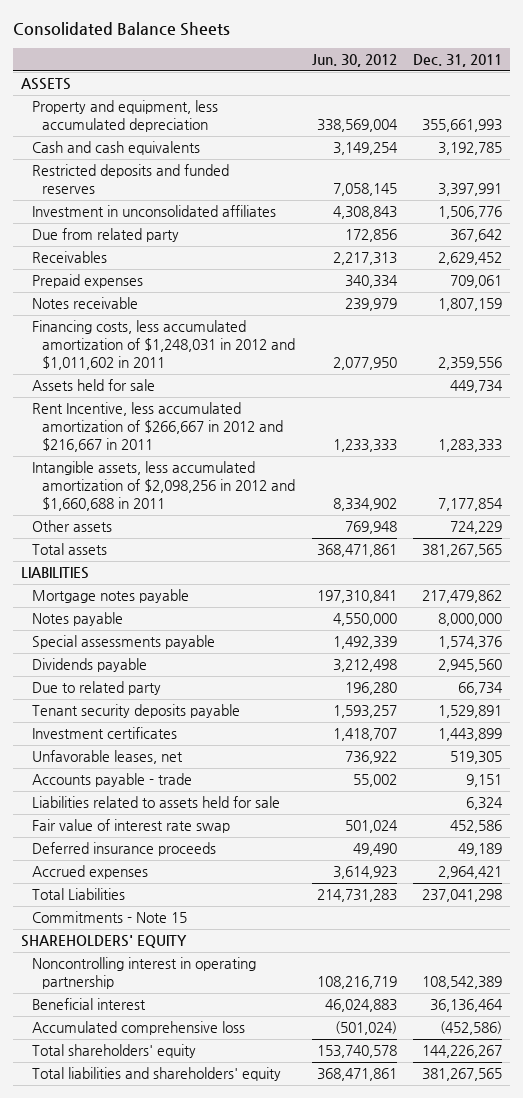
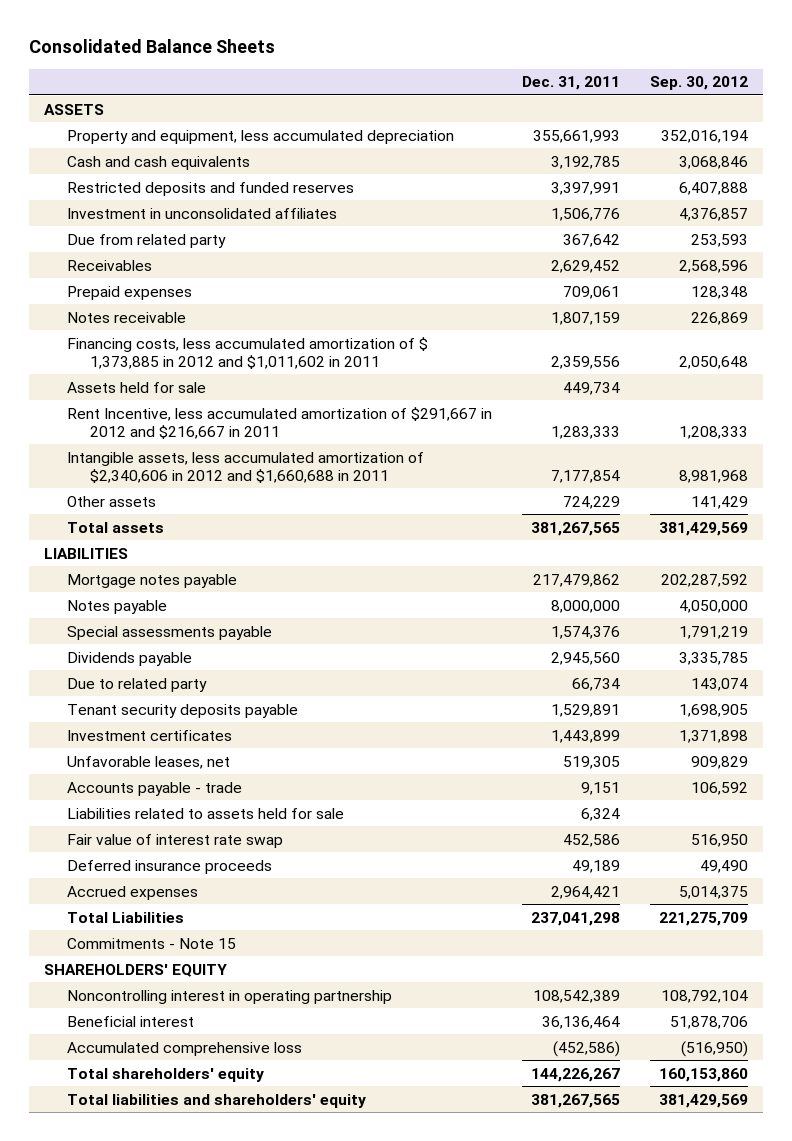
[311,54,397,68] Jun. 30, 2012 -> none
none -> [649,76,748,91] Sep. 30, 2012
[31,320,296,371] Financing costs, less accumulated amortization of $1,248,031 in 2012 and $1,011,602 in 2011 -> [66,336,428,369] Financing costs, less accumulated amortization of $ 1,373,885 in 2012 and $1,011,602 in 2011
[31,402,284,453] Rent Incentive, less accumulated amortization of $266,667 in 2012 and $216,667 in 2011 -> [66,406,492,439] Rent Incentive, less accumulated amortization of $291,667 in 2012 and $216,667 in 2011
[31,461,296,512] Intangible assets, less accumulated amortization of $2,098,256 in 2012 and $1,660,688 in 2011 -> [66,451,424,483] Intangible assets, less accumulated amortization of $2,340,606 in 2012 and $1,660,688 in 2011

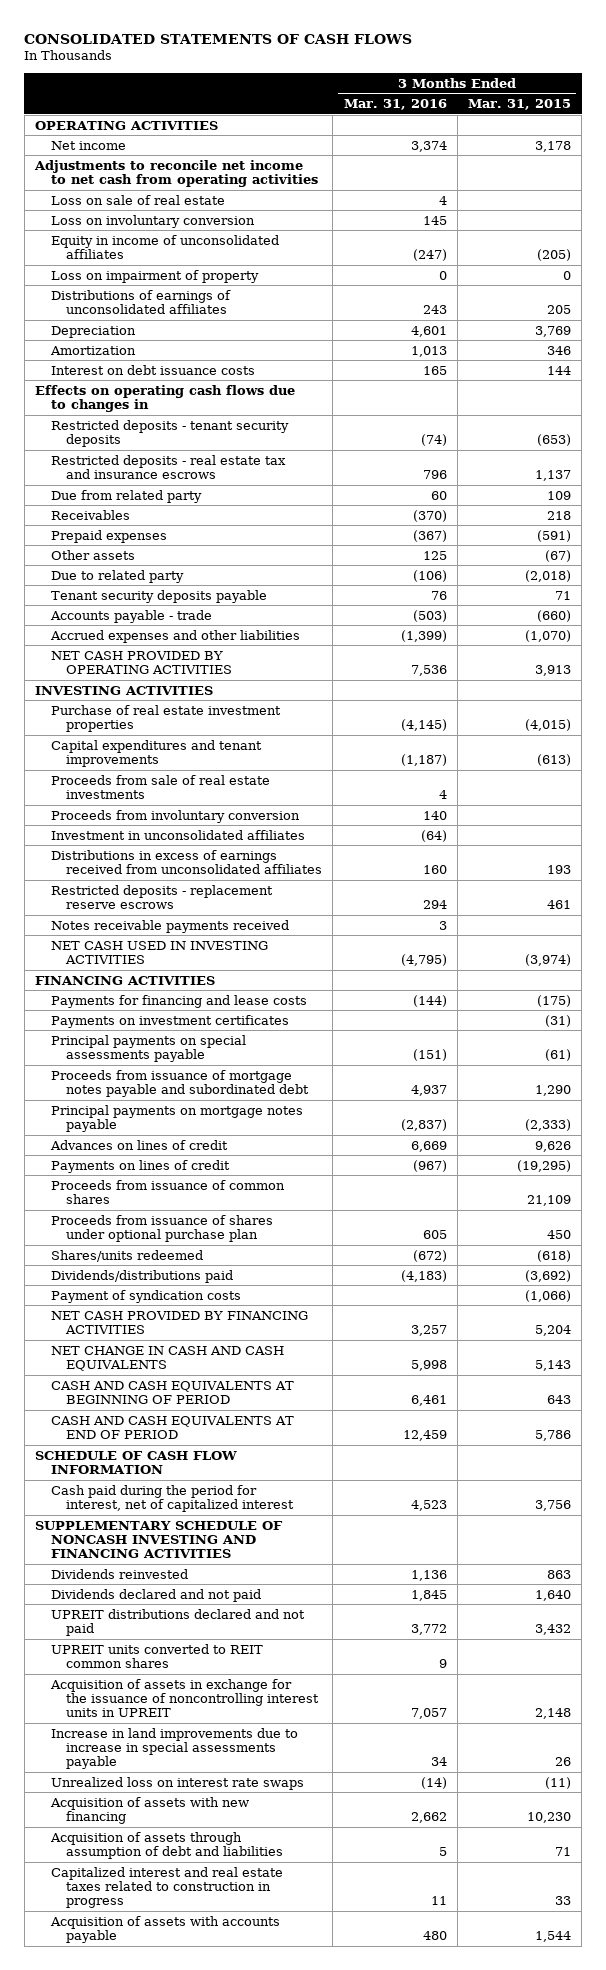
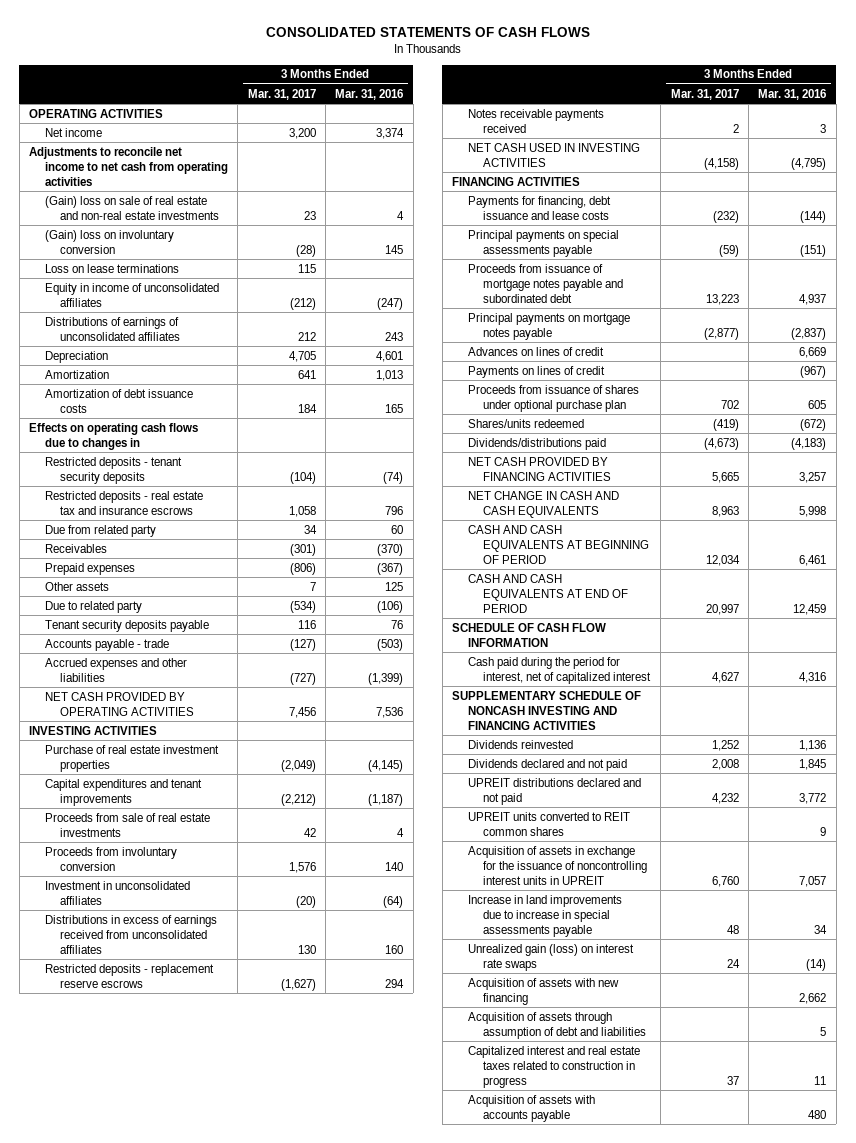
[468,98,572,110] Mar. 31, 2015 -> none
none -> [247,88,316,100] Mar. 31, 2017
[50,194,225,205] Loss on sale of real estate -> [44,195,220,220] (Gain) loss on sale of real estate and non-real estate investments
[50,214,255,228] Loss on involuntary conversion -> [44,229,174,254] (Gain) loss on involuntary conversion
none -> [44,263,179,273] Loss on lease terminations
[50,269,259,283] Loss on impairment of property -> none
[50,364,255,375] Interest on debt issuance costs -> [44,388,193,413] Amortization of debt issuance costs
[50,1014,289,1028] Payments on investment certificates -> none
[50,994,307,1008] Payments for financing and lease costs -> [467,195,611,220] Payments for financing, debt issuance and lease costs
[50,1179,285,1205] Proceeds from issuance of common shares -> none
[50,1289,241,1303] Payment of syndication costs -> none
[410,1500,447,1512] 4,523 -> [799,671,827,683] 4,316
[50,1776,304,1790] Unrealized loss on interest rate swaps -> [467,943,634,971] Unrealized gain (loss) on interest rate swaps

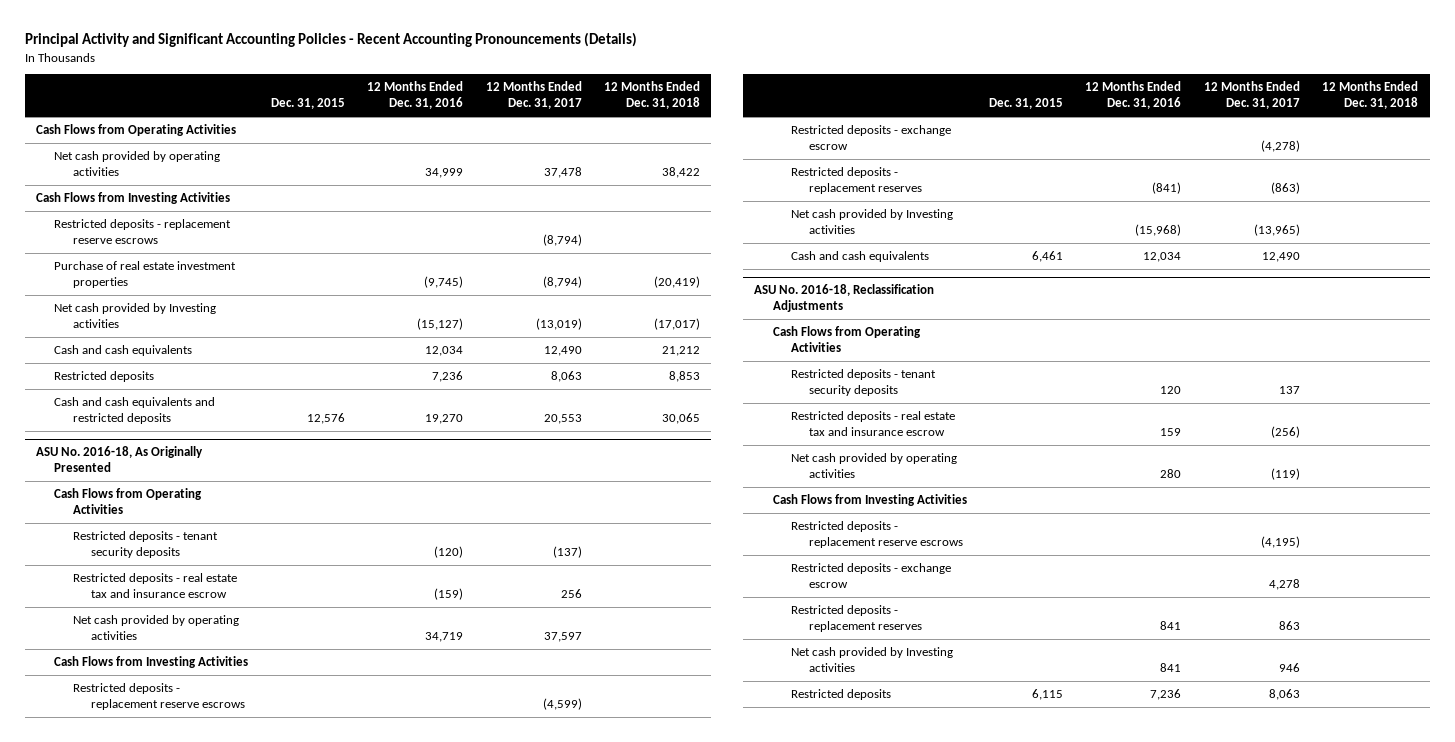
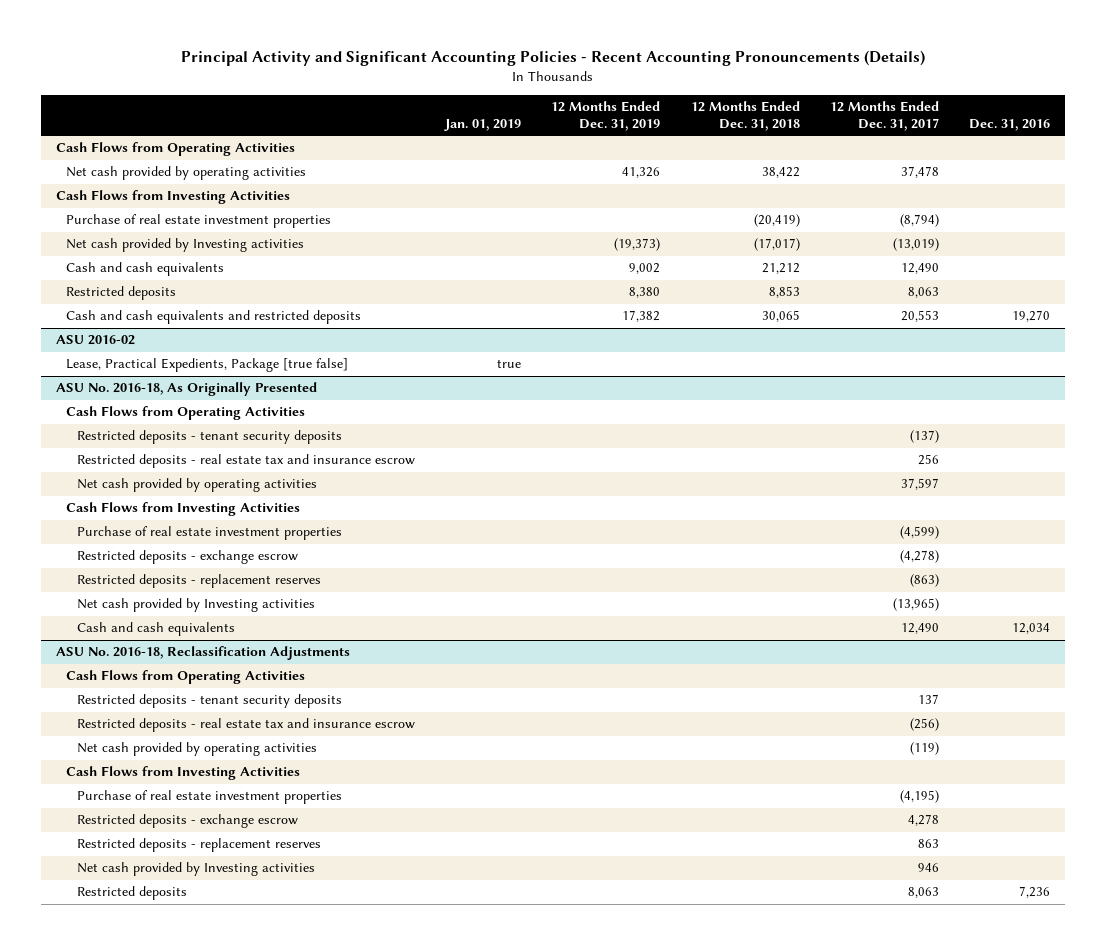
[270,98,345,110] Dec. 31, 2015 -> none
[367,81,464,110] 12 Months Ended Dec. 31, 2016 -> none
none -> [444,118,522,131] Jan. 01, 2019
none -> [551,101,661,131] 12 Months Ended Dec. 31, 2019
none -> [968,118,1050,131] Dec. 31, 2016
[54,219,232,245] Restricted deposits - replacement reserve escrows -> none
none -> [55,335,135,346] ASU 2016-02
none -> [66,358,349,373] Lease, Practical Expedients, Package [true false]
[72,683,245,711] Restricted deposits - replacement reserve escrows -> [77,526,343,541] Purchase of real estate investment properties
[790,521,964,549] Restricted deposits - replacement reserve escrows -> [77,790,343,805] Purchase of real estate investment properties

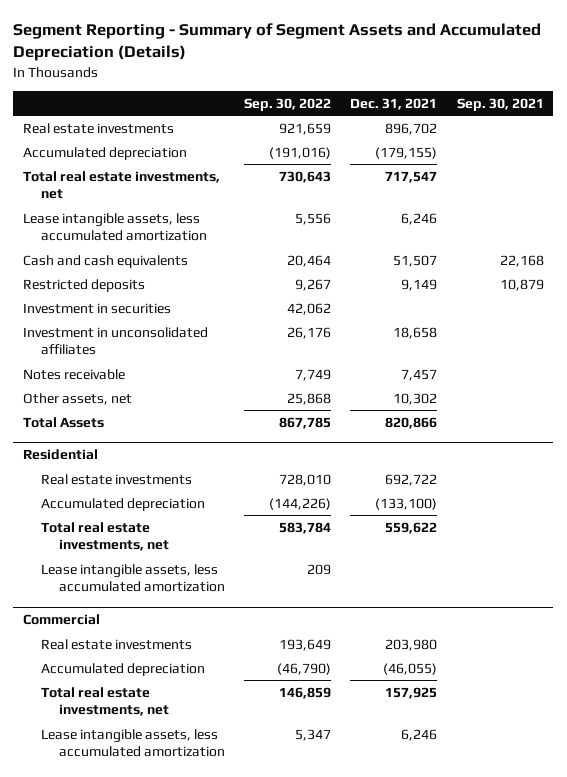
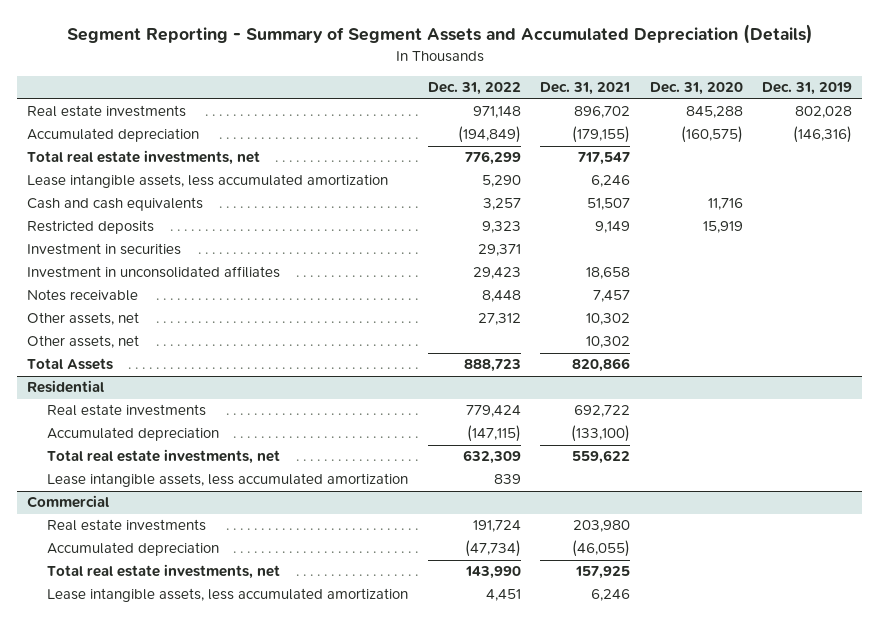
[244,97,332,111] Sep. 30, 2022 -> none
[456,97,544,111] Sep. 30, 2021 -> none
none -> [427,82,521,96] Dec. 31, 2022
none -> [649,82,743,96] Dec. 31, 2020
none -> [762,82,853,96] Dec. 31, 2019
none -> [26,335,139,349] Other assets, net

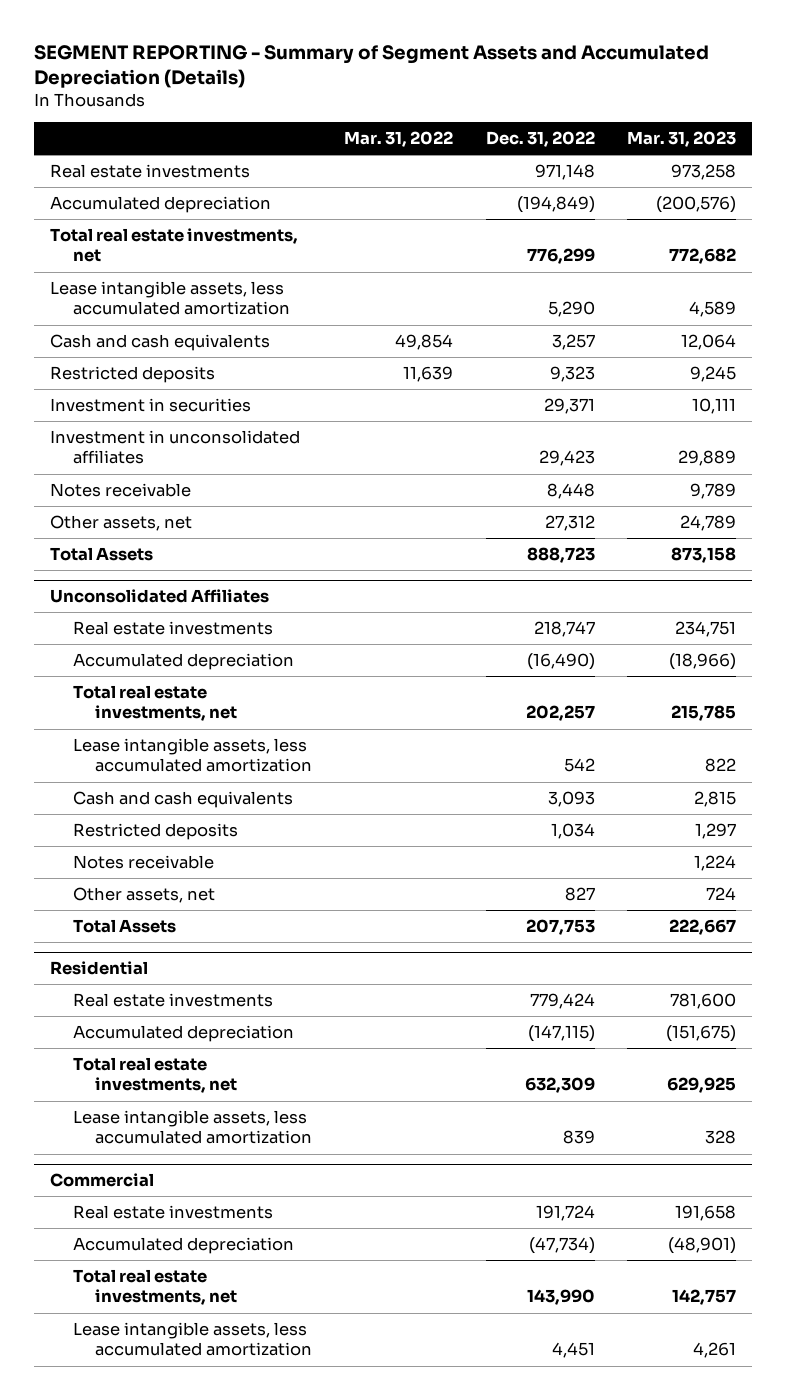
[66,24,813,45] Segment Reporting - Summary of Segment Assets and Accumulated Depreciation (Details) -> [33,44,709,89] SEGMENT REPORTING - Summary of Segment Assets and Accumulated Depreciation (Details)
[540,82,631,96] Dec. 31, 2021 -> none
[649,82,743,96] Dec. 31, 2020 -> none
[762,82,853,96] Dec. 31, 2019 -> none
none -> [344,131,454,148] Mar. 31, 2022
none -> [626,131,736,148] Mar. 31, 2023
[26,335,139,349] Other assets, net -> none
none -> [49,589,269,604] Unconsolidated Affiliates
none -> [72,620,273,635] Real estate investments
none -> [72,652,294,670] Accumulated depreciation
none -> [72,684,238,722] Total real estate investments, net
none -> [72,737,313,773] Lease intangible assets, less accumulated amortization
none -> [72,790,293,808] Cash and cash equivalents
none -> [72,822,238,840] Restricted deposits
none -> [72,854,214,869] Notes receivable
none -> [72,886,215,903] Other assets, net
none -> [72,918,176,933] Total Assets

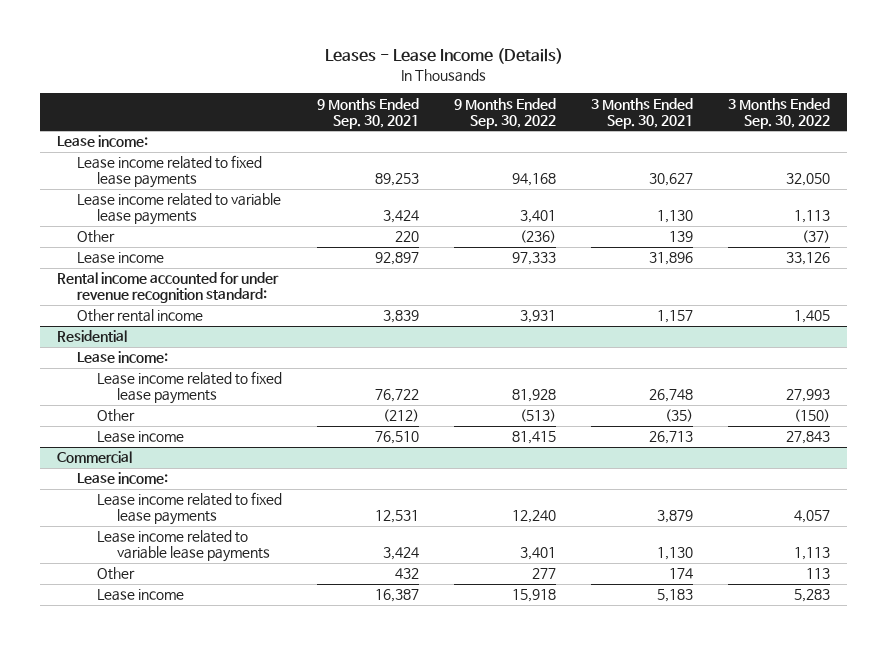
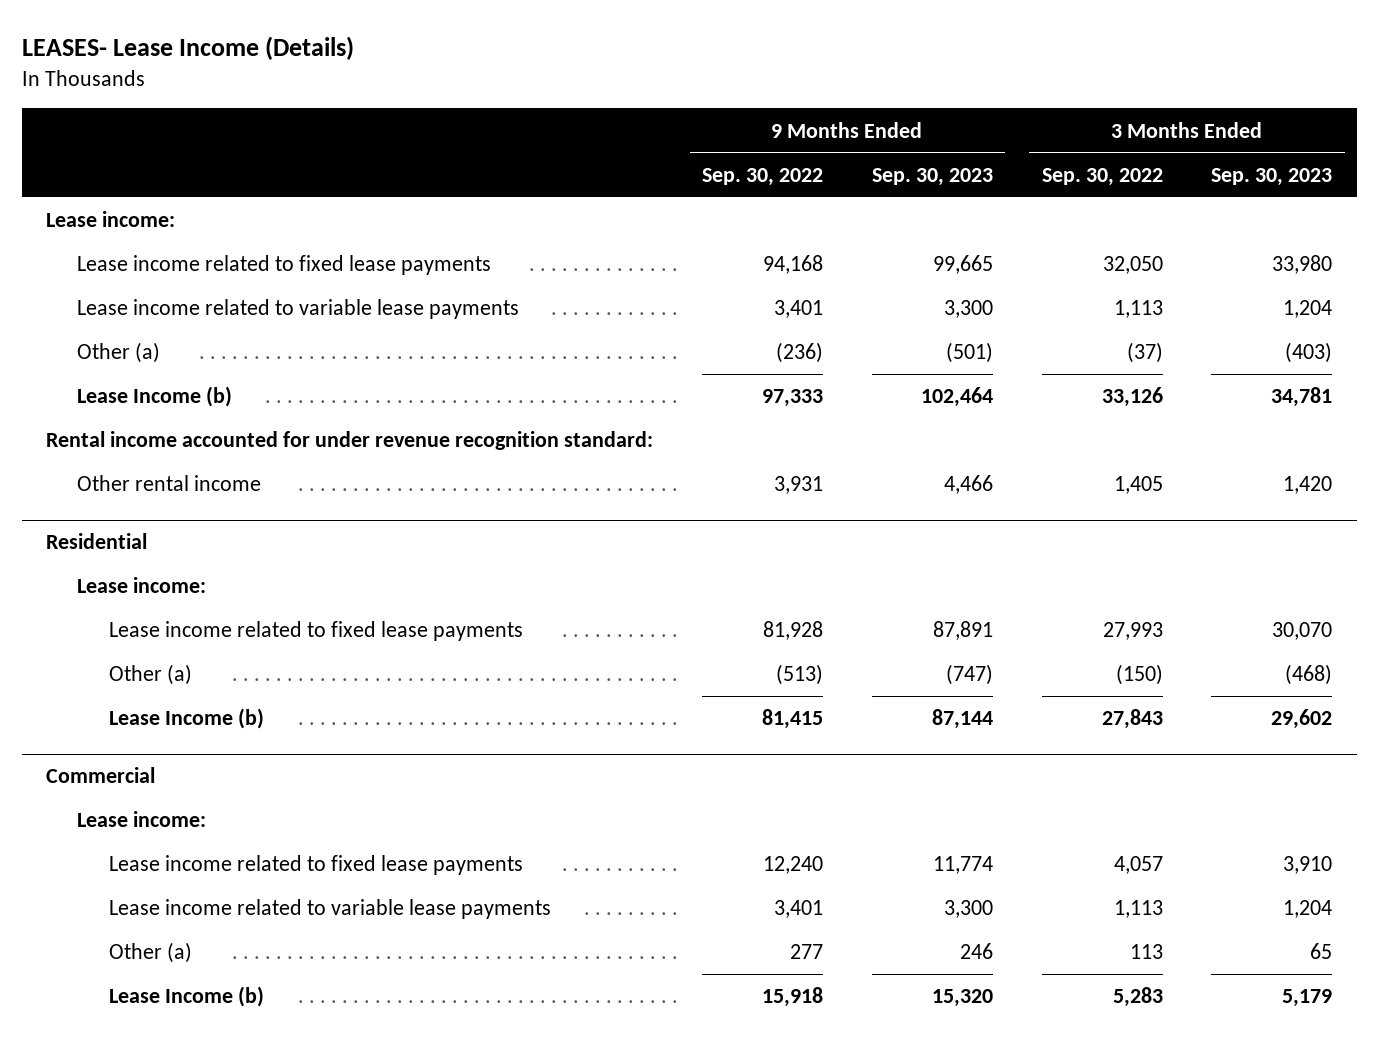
[324,48,563,65] Leases - Lease Income (Details) -> [21,36,354,61] LEASES- Lease Income (Details)
[317,97,420,129] 9 Months Ended Sep. 30, 2021 -> none
[590,97,693,129] 3 Months Ended Sep. 30, 2021 -> none
none -> [871,167,993,186] Sep. 30, 2023
none -> [1211,167,1333,186] Sep. 30, 2023
[77,230,116,244] Other -> [77,342,161,364] Other (a)
[77,252,165,265] Lease income -> [77,386,233,408] Lease Income (b)
[97,409,136,423] Other -> [108,664,192,686] Other (a)
[97,431,185,444] Lease income -> [108,708,264,730] Lease Income (b)
[97,567,136,581] Other -> [108,942,192,964] Other (a)
[97,589,185,602] Lease income -> [108,986,264,1008] Lease Income (b)

